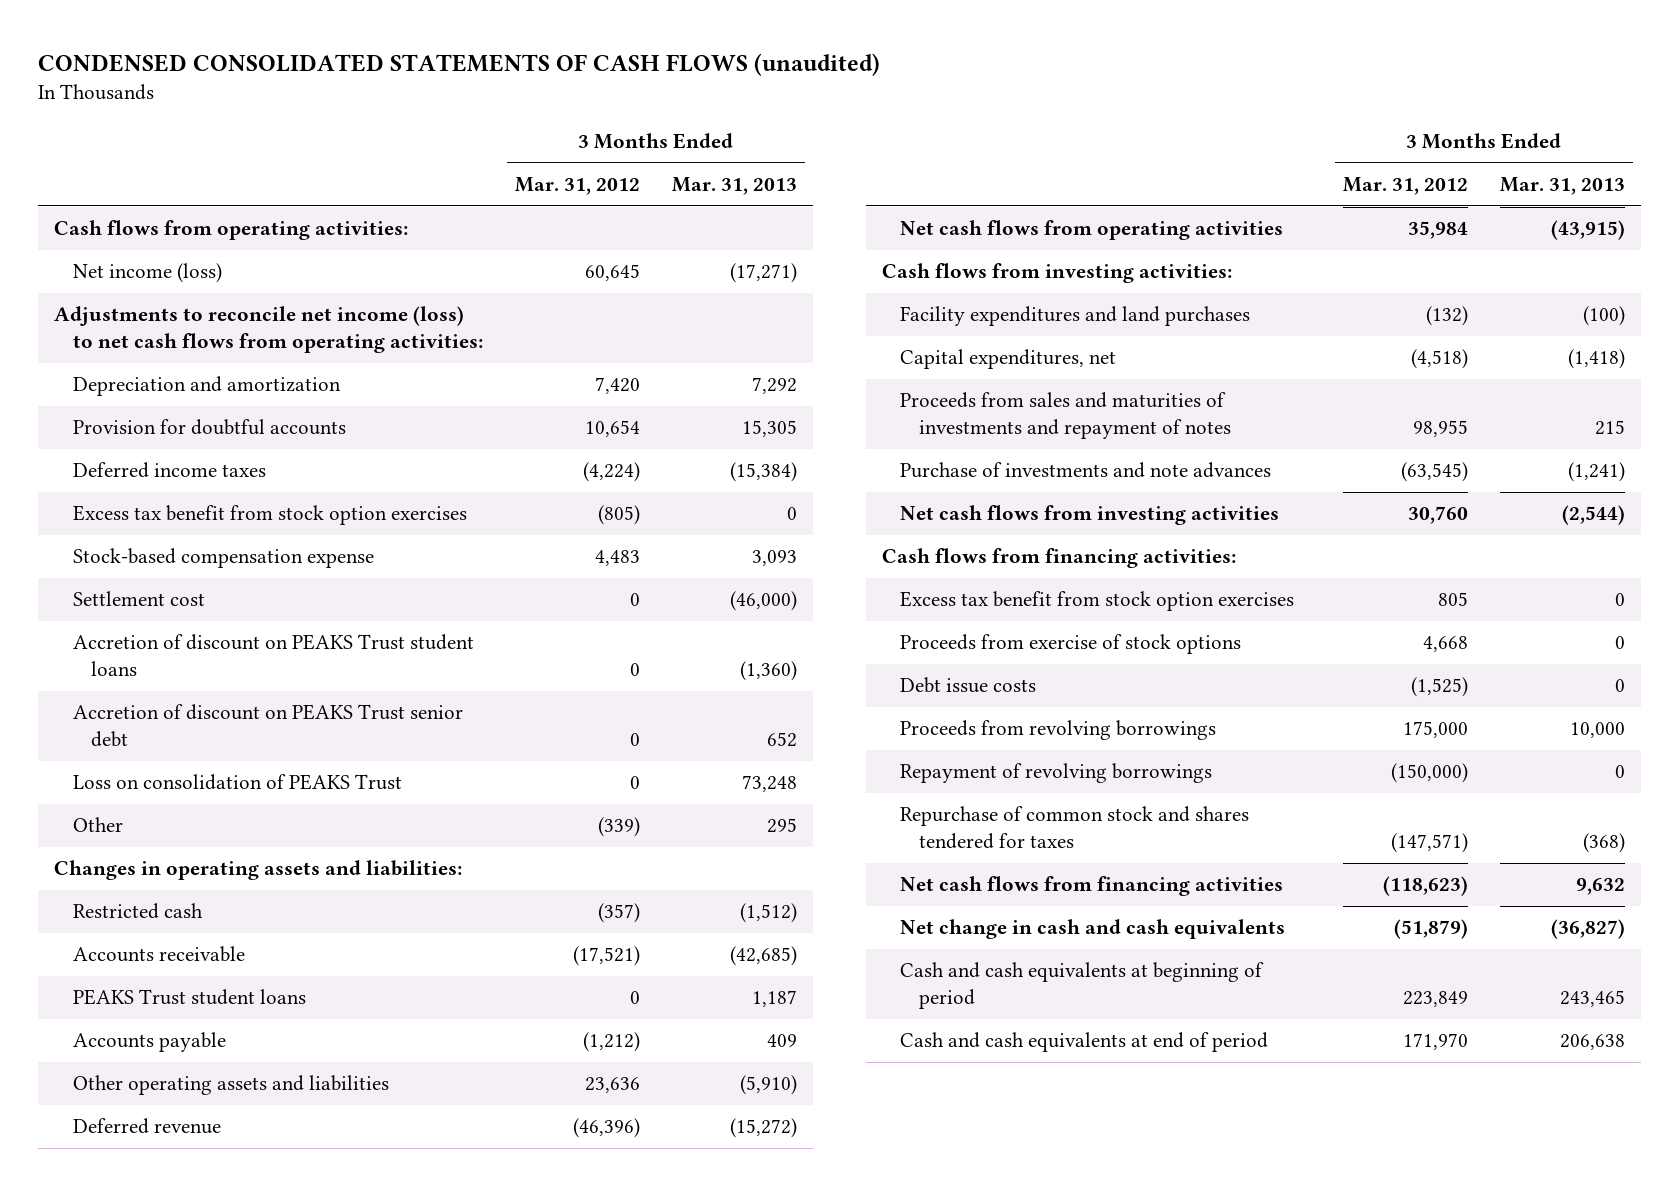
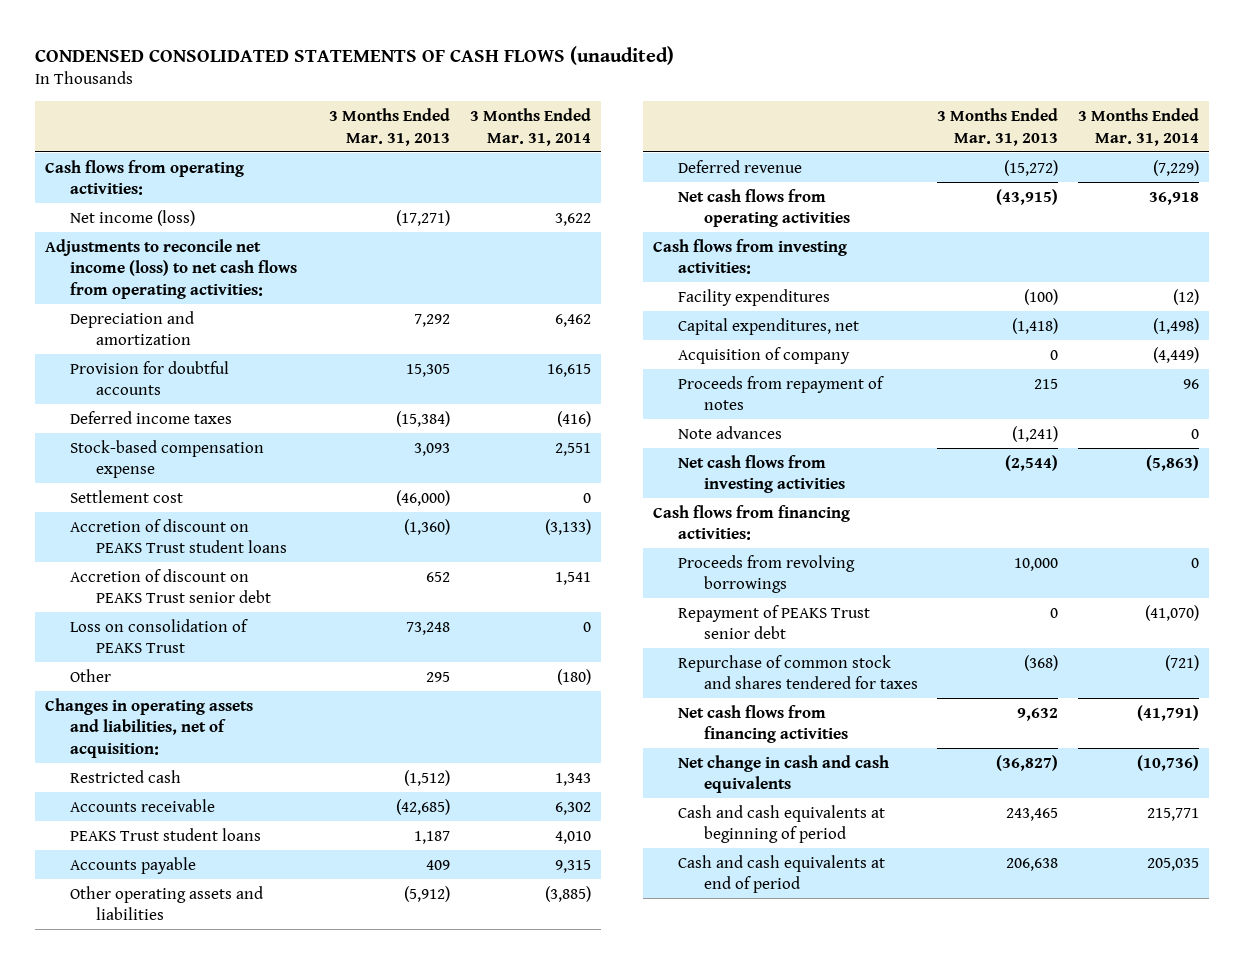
[515,176,641,195] Mar. 31, 2012 -> none
none -> [470,107,592,146] 3 Months Ended Mar. 31, 2014
[72,505,467,526] Excess tax benefit from stock option exercises -> none
[54,860,463,881] Changes in operating assets and liabilities: -> [45,697,254,759] Changes in operating assets and liabilities, net of acquisition:
[740,1075,798,1096] (5,910) -> [404,885,451,902] (5,912)
[900,306,1251,327] Facility expenditures and land purchases -> none
none -> [678,288,831,306] Facility expenditures
none -> [678,346,851,364] Acquisition of company
[900,392,1231,440] Proceeds from sales and maturities of investments and repayment of notes -> [678,375,885,411] Proceeds from repayment of notes
[900,462,1272,479] Purchase of investments and note advances -> [678,425,783,439] Note advances
[900,591,1295,612] Excess tax benefit from stock option exercises -> none
[900,634,1242,655] Proceeds from exercise of stock options -> none
[900,677,1037,694] Debt issue costs -> none
[900,763,1213,784] Repayment of revolving borrowings -> none
none -> [678,604,871,640] Repayment of PEAKS Trust senior debt

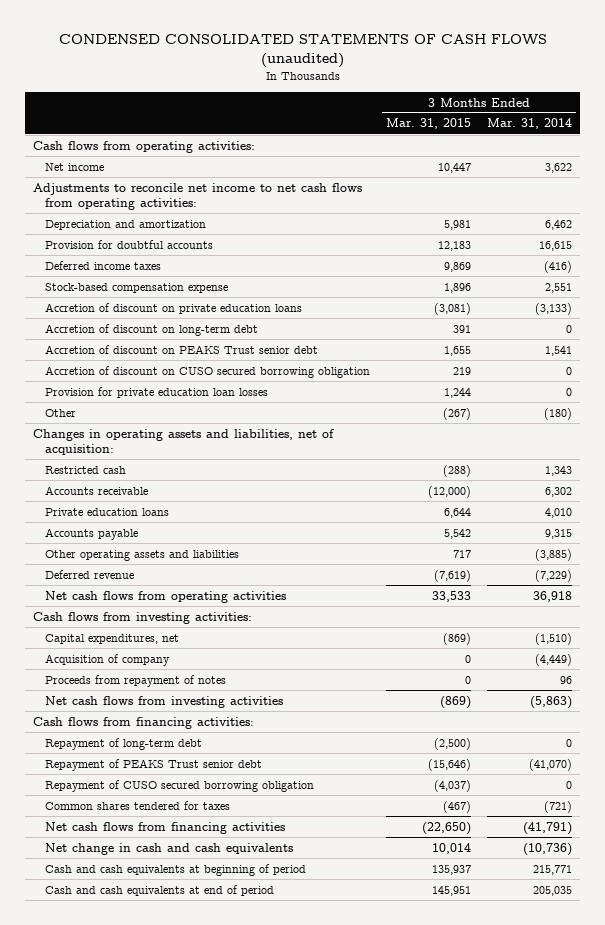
[329,107,451,146] 3 Months Ended Mar. 31, 2013 -> none
none -> [386,118,472,130] Mar. 31, 2015
[70,209,196,226] Net income (loss) -> [45,162,105,171] Net income
[45,238,298,300] Adjustments to reconcile net income (loss) to net cash flows from operating activities: -> [33,182,363,210] Adjustments to reconcile net income to net cash flows from operating activities:
[70,489,184,503] Settlement cost -> none
[70,518,287,554] Accretion of discount on PEAKS Trust student loans -> [45,302,303,314] Accretion of discount on private education loans
none -> [45,323,259,336] Accretion of discount on long-term debt
[70,618,249,654] Loss on consolidation of PEAKS Trust -> none
none -> [45,365,371,378] Accretion of discount on CUSO secured borrowing obligation
none -> [45,386,269,398] Provision for private education loan losses
[70,827,262,841] PEAKS Trust student loans -> [45,507,170,516] Private education loans
[678,288,831,306] Facility expenditures -> none
[1153,317,1200,334] (1,498) -> [534,632,572,645] (1,510)
[678,425,783,439] Note advances -> none
[678,554,856,594] Proceeds from revolving borrowings -> none
none -> [45,737,203,750] Repayment of long-term debt
none -> [45,779,315,792] Repayment of CUSO secured borrowing obligation
[678,654,918,690] Repurchase of common stock and shares tendered for taxes -> [45,800,231,810] Common shares tendered for taxes

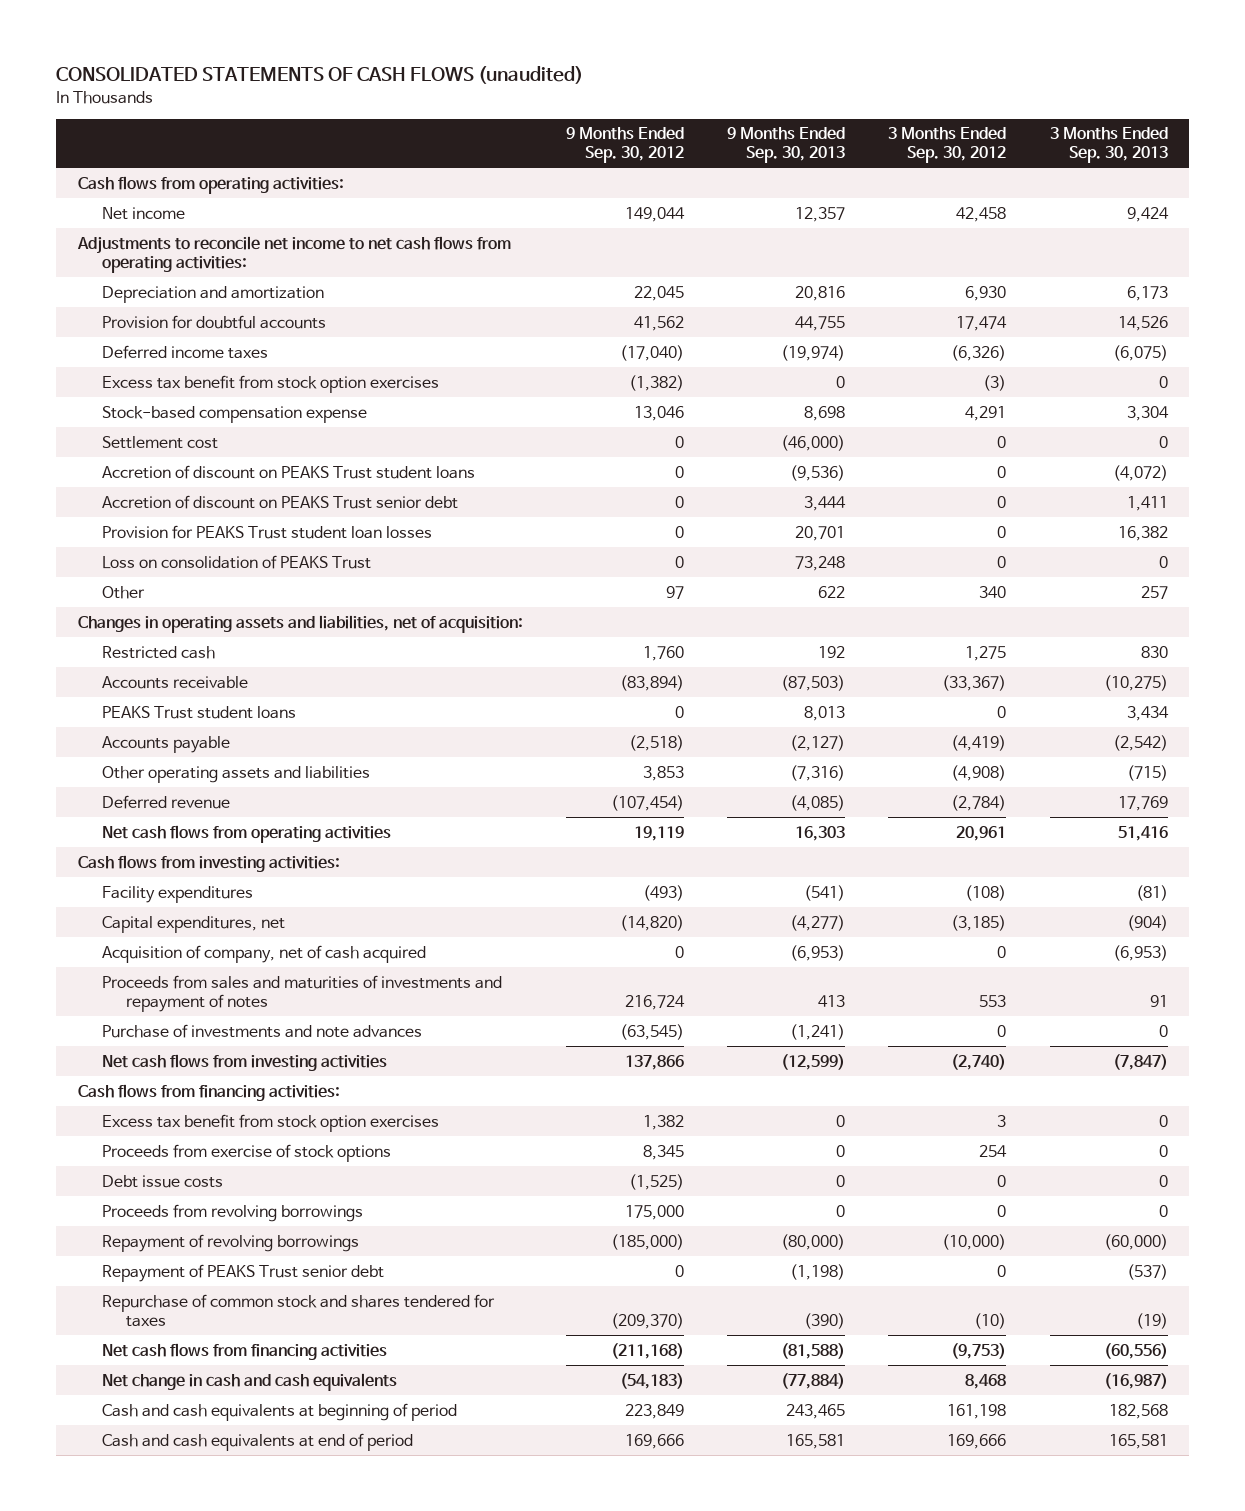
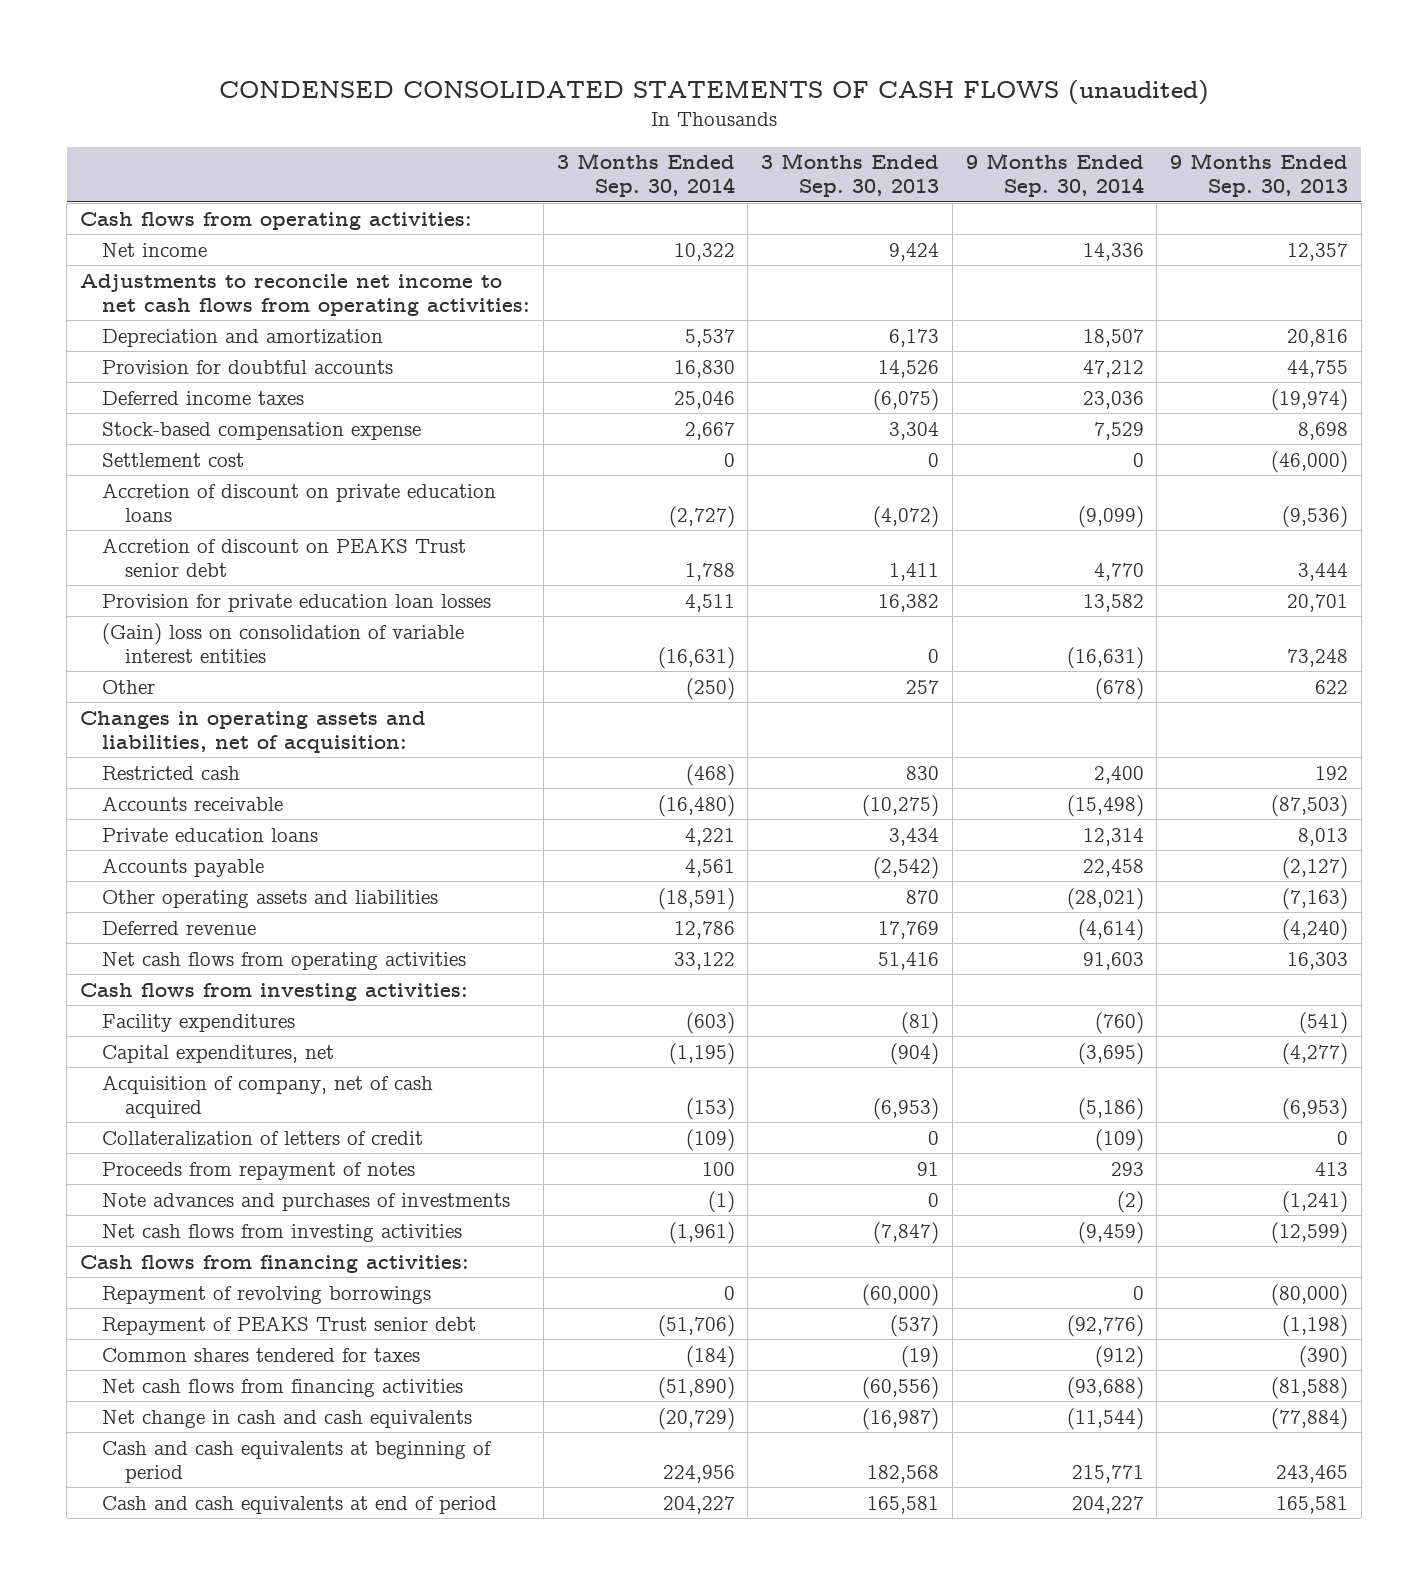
[55,65,583,84] CONSOLIDATED STATEMENTS OF CASH FLOWS (unaudited) -> [218,80,1209,106] CONDENSED CONSOLIDATED STATEMENTS OF CASH FLOWS (unaudited)
[565,127,684,164] 9 Months Ended Sep. 30, 2012 -> none
[888,127,1007,164] 3 Months Ended Sep. 30, 2012 -> none
none -> [556,153,735,198] 3 Months Ended Sep. 30, 2014
none -> [965,153,1144,198] 9 Months Ended Sep. 30, 2014
[102,374,440,393] Excess tax benefit from stock option exercises -> none
[102,464,476,479] Accretion of discount on PEAKS Trust student loans -> [102,482,497,522] Accretion of discount on private education loans
[102,524,433,539] Provision for PEAKS Trust student loan losses -> [102,593,492,612] Provision for private education loan losses
[102,554,372,569] Loss on consolidation of PEAKS Trust -> [102,622,465,663] (Gain) loss on consolidation of variable interest entities
[102,705,297,719] PEAKS Trust student loans -> [102,827,319,842] Private education loans
[790,764,846,781] (7,316) -> [1282,887,1349,910] (7,163)
[1126,764,1168,781] (715) -> [906,889,940,904] 870
[790,794,846,811] (4,085) -> [1282,918,1349,941] (4,240)
none -> [102,1130,424,1146] Collateralization of letters of credit
[102,974,503,1012] Proceeds from sales and maturities of investments and repayment of notes -> [102,1161,416,1180] Proceeds from repayment of notes
[102,1023,423,1038] Purchase of investments and note advances -> [102,1192,511,1211] Note advances and purchases of investments
[102,1113,440,1132] Excess tax benefit from stock option exercises -> none
[102,1143,392,1162] Proceeds from exercise of stock options -> none
[102,1174,224,1188] Debt issue costs -> none
[102,1203,364,1222] Proceeds from revolving borrowings -> none
[102,1293,496,1327] Repurchase of common stock and shares tendered for taxes -> [102,1347,421,1362] Common shares tendered for taxes

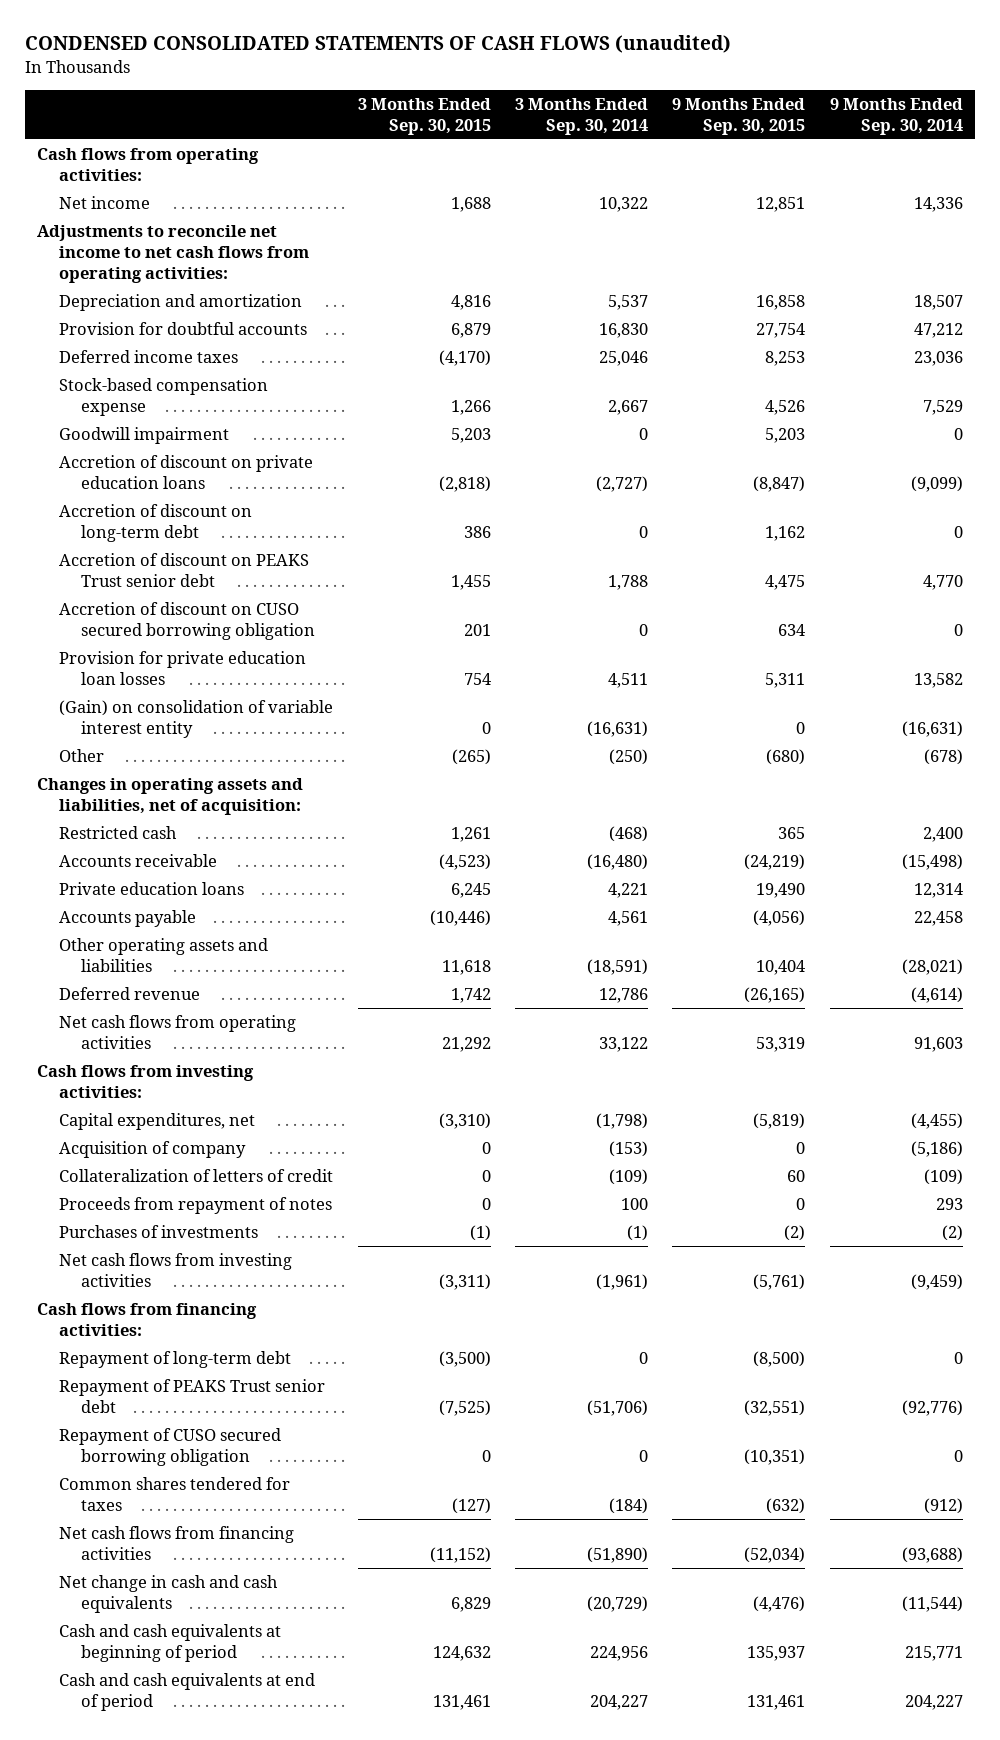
[761,153,940,198] 3 Months Ended Sep. 30, 2013 -> none
[1170,153,1349,198] 9 Months Ended Sep. 30, 2013 -> none
none -> [357,97,491,135] 3 Months Ended Sep. 30, 2015
none -> [672,97,806,135] 9 Months Ended Sep. 30, 2015
[102,452,245,467] Settlement cost -> none
none -> [59,427,230,445] Goodwill impairment
none -> [59,504,253,543] Accretion of discount on long-term debt
none -> [59,602,316,641] Accretion of discount on CUSO secured borrowing obligation
[102,622,465,663] (Gain) loss on consolidation of variable interest entities -> [59,700,334,739] (Gain) on consolidation of variable interest entity
[102,1013,296,1032] Facility expenditures -> none
[668,1042,735,1065] (1,195) -> [595,1113,648,1130] (1,798)
[1077,1042,1144,1065] (3,695) -> [910,1113,963,1130] (4,455)
[102,1074,434,1118] Acquisition of company, net of cash acquired -> [59,1141,247,1159] Acquisition of company
[102,1192,511,1211] Note advances and purchases of investments -> [59,1225,259,1239] Purchases of investments
[102,1285,432,1304] Repayment of revolving borrowings -> none
none -> [59,1351,292,1369] Repayment of long-term debt
none -> [59,1428,282,1467] Repayment of CUSO secured borrowing obligation

